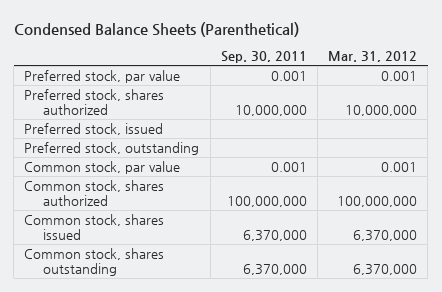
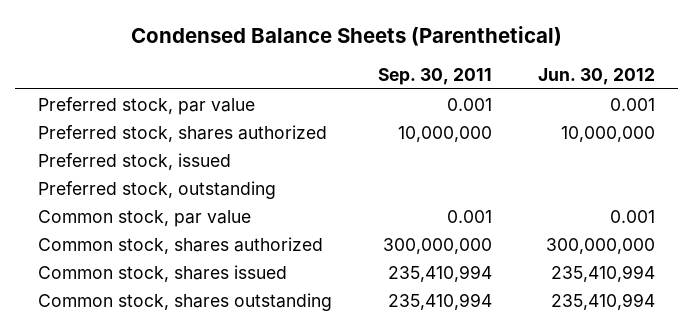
[328,51,418,63] Mar. 31, 2012 -> none
none -> [537,68,655,86] Jun. 30, 2012
[226,195,307,207] 100,000,000 -> [383,237,493,254] 300,000,000
[242,229,307,241] 6,370,000 -> [388,264,493,282] 235,410,994
[242,263,307,275] 6,370,000 -> [388,292,493,310] 235,410,994

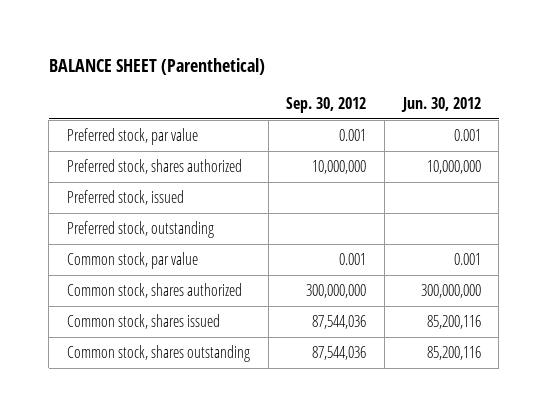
[130,25,562,46] Condensed Balance Sheets (Parenthetical) -> [48,58,265,76] BALANCE SHEET (Parenthetical)
[378,68,493,86] Sep. 30, 2011 -> none
none -> [286,96,367,113] Sep. 30, 2012
[550,264,655,282] 235,410,994 -> [426,314,481,329] 85,200,116
[550,292,655,310] 235,410,994 -> [426,345,481,360] 85,200,116

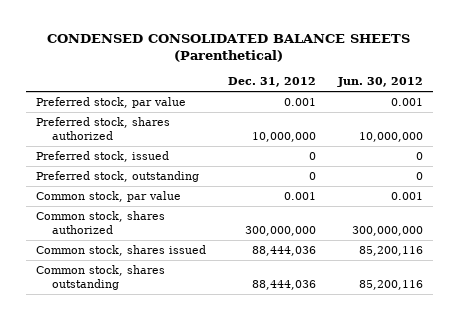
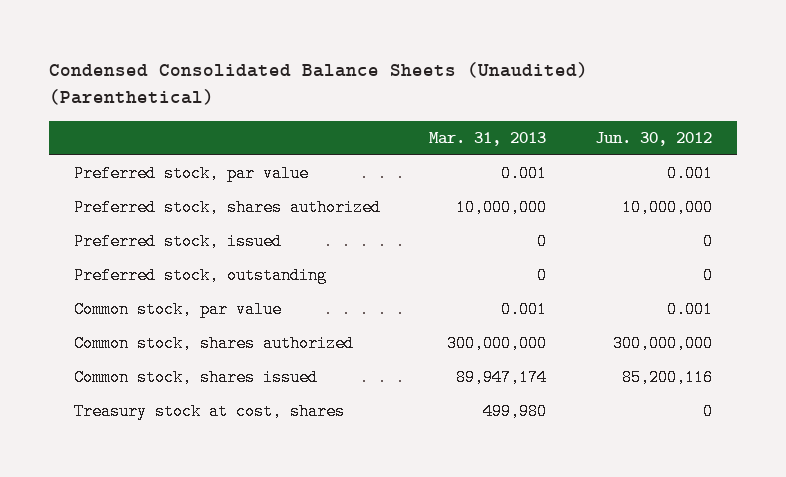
[47,33,411,63] CONDENSED CONSOLIDATED BALANCE SHEETS (Parenthetical) -> [49,62,589,106] Condensed Consolidated Balance Sheets (Unaudited) (Parenthetical)
[227,77,316,88] Dec. 31, 2012 -> none
none -> [428,132,546,147] Mar. 31, 2013
[36,265,166,290] Common stock, shares outstanding -> none
none -> [73,403,345,421] Treasury stock at cost, shares

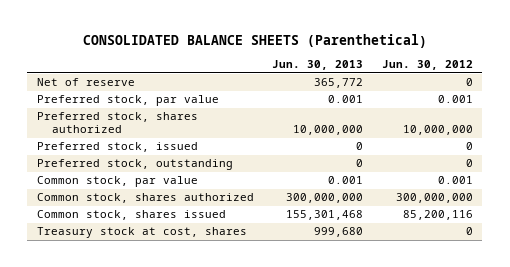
[49,62,589,106] Condensed Consolidated Balance Sheets (Unaudited) (Parenthetical) -> [82,33,427,48] CONSOLIDATED BALANCE SHEETS (Parenthetical)
[428,132,546,147] Mar. 31, 2013 -> none
none -> [272,60,364,71] Jun. 30, 2013
none -> [36,78,135,87] Net of reserve

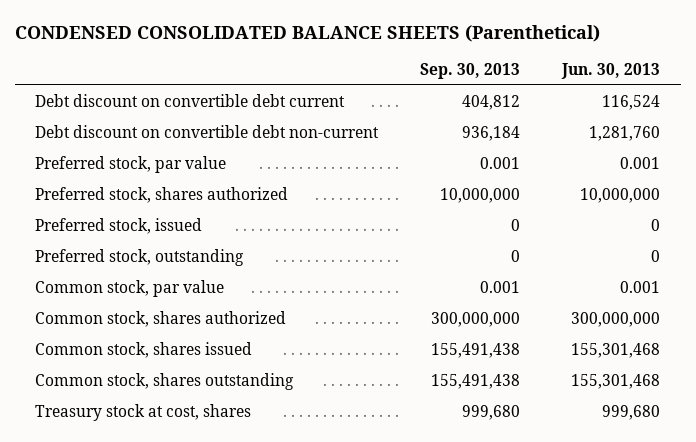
[82,33,427,48] CONSOLIDATED BALANCE SHEETS (Parenthetical) -> [14,24,600,42] CONDENSED CONSOLIDATED BALANCE SHEETS (Parenthetical)
[382,60,474,71] Jun. 30, 2012 -> none
none -> [420,62,521,79] Sep. 30, 2013
[36,78,135,87] Net of reserve -> none
none -> [35,93,346,107] Debt discount on convertible debt current
none -> [35,124,380,138] Debt discount on convertible debt non-current
none -> [35,372,295,390] Common stock, shares outstanding

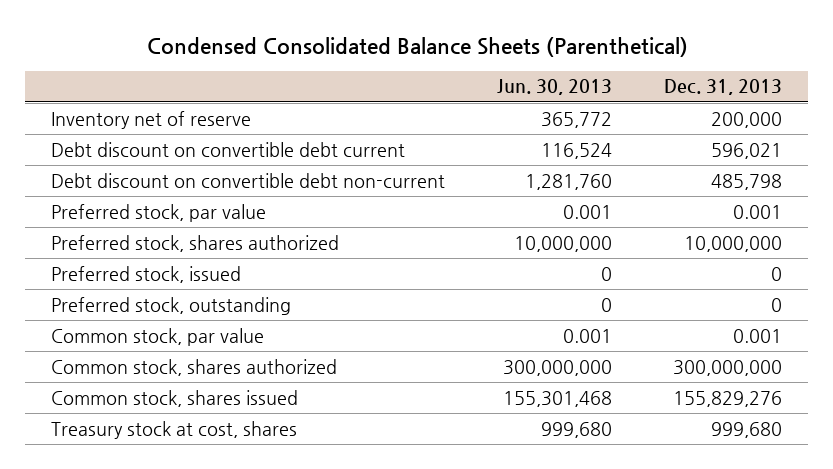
[14,24,600,42] CONDENSED CONSOLIDATED BALANCE SHEETS (Parenthetical) -> [146,36,688,57] Condensed Consolidated Balance Sheets (Parenthetical)
[420,62,521,79] Sep. 30, 2013 -> none
none -> [664,79,783,96] Dec. 31, 2013
none -> [50,110,251,129] Inventory net of reserve
[35,372,295,390] Common stock, shares outstanding -> none

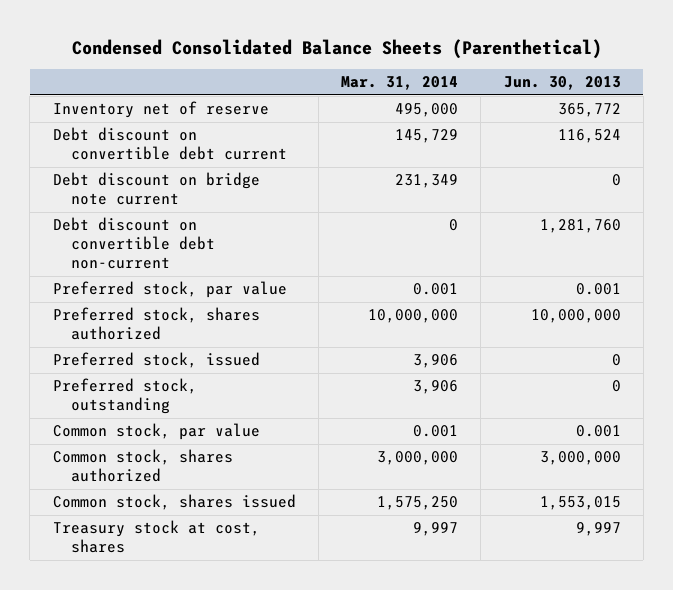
[664,79,783,96] Dec. 31, 2013 -> none
none -> [341,76,459,91] Mar. 31, 2014
none -> [52,172,260,206] Debt discount on bridge note current
[503,359,613,376] 300,000,000 -> [539,451,621,466] 3,000,000
[503,390,613,407] 155,301,468 -> [539,496,621,511] 1,553,015
[541,421,613,438] 999,680 -> [575,522,621,537] 9,997

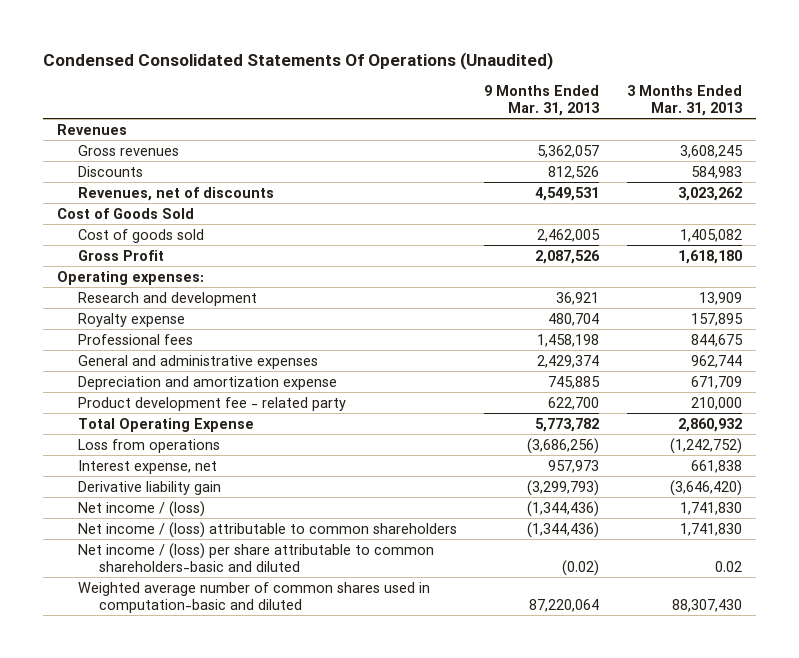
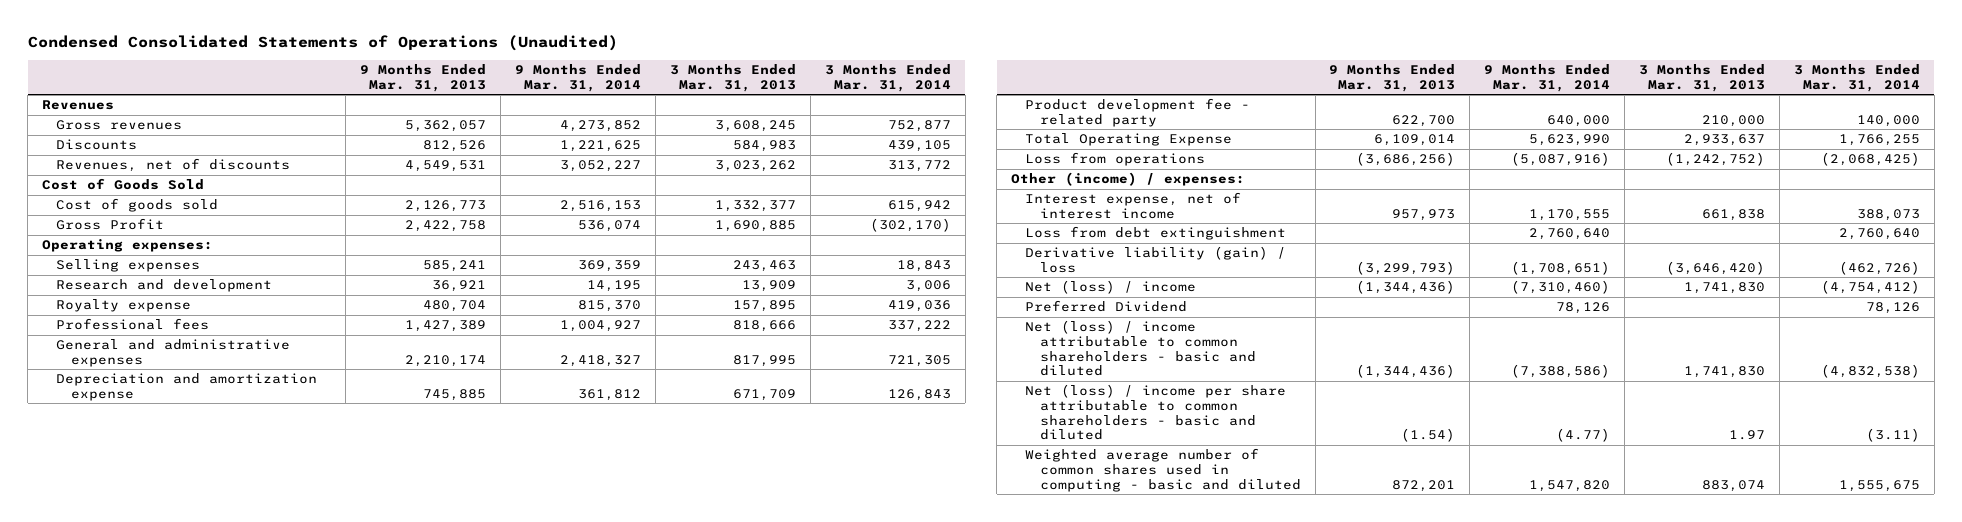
[43,51,554,70] Condensed Consolidated Statements Of Operations (Unaudited) -> [27,35,618,52] Condensed Consolidated Statements of Operations (Unaudited)
none -> [515,64,642,92] 9 Months Ended Mar. 31, 2014
none -> [824,64,951,92] 3 Months Ended Mar. 31, 2014
[537,228,601,242] 2,462,005 -> [405,200,487,213] 2,126,773
[679,228,742,242] 1,405,082 -> [714,200,796,213] 1,332,377
[535,249,601,264] 2,087,526 -> [405,220,487,233] 2,422,758
[677,249,742,264] 1,618,180 -> [714,220,796,233] 1,690,885
none -> [56,259,201,273] Selling expenses
[537,333,600,347] 1,458,198 -> [405,320,487,333] 1,427,389
[690,333,743,347] 844,675 -> [732,320,796,333] 818,666
[537,354,600,368] 2,429,374 -> [405,355,487,368] 2,210,174
[690,354,742,368] 962,744 -> [732,355,796,368] 817,995
[535,417,600,432] 5,773,782 -> [1374,134,1456,147] 6,109,014
[677,417,742,432] 2,860,932 -> [1683,134,1765,147] 2,933,637
none -> [1011,172,1246,187] Other (income) / expenses:
[77,459,217,474] Interest expense, net -> [1025,192,1242,220] Interest expense, net of interest income
none -> [1025,226,1287,241] Loss from debt extinguishment
[77,480,221,495] Derivative liability gain -> [1025,246,1287,274] Derivative liability (gain) / loss
[77,500,205,517] Net income / (loss) -> [1025,280,1197,295] Net (loss) / income
none -> [1025,300,1188,313] Preferred Dividend
[77,521,457,538] Net income / (loss) attributable to common shareholders -> [1025,320,1256,377] Net (loss) / income attributable to common shareholders - basic and diluted
[77,542,434,572] Net income / (loss) per share attributable to common shareholders-basic and diluted -> [1025,384,1287,441] Net (loss) / income per share attributable to common shareholders - basic and diluted
[562,559,600,576] (0.02) -> [1401,428,1456,443] (1.54)
[714,560,742,572] 0.02 -> [1728,430,1765,441] 1.97
[77,581,430,613] Weighted average number of common shares used in computation-basic and diluted -> [1025,448,1301,492] Weighted average number of common shares used in computing - basic and diluted
[529,598,600,612] 87,220,064 -> [1392,479,1456,492] 872,201
[671,598,742,612] 88,307,430 -> [1701,479,1765,492] 883,074

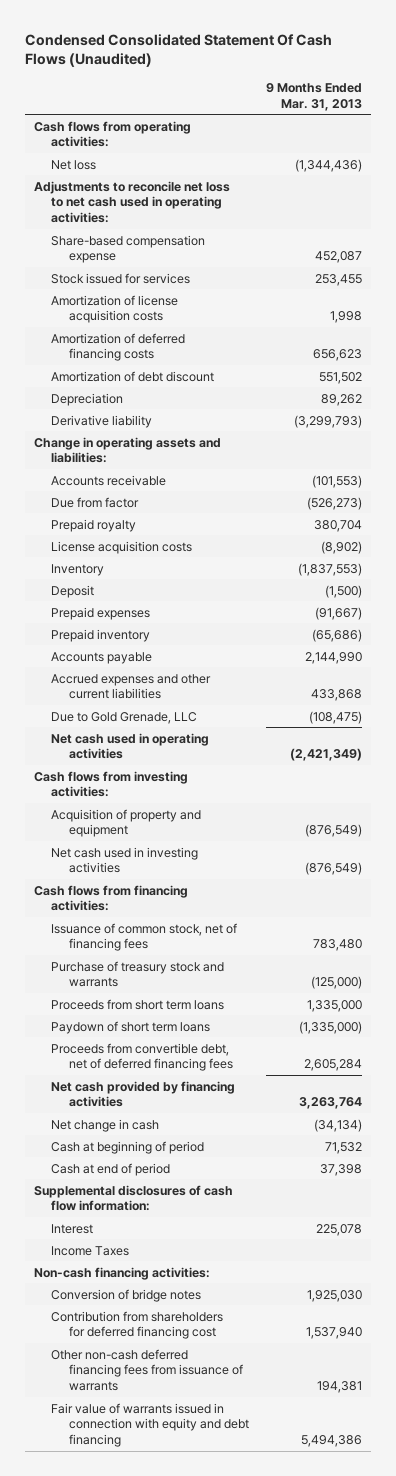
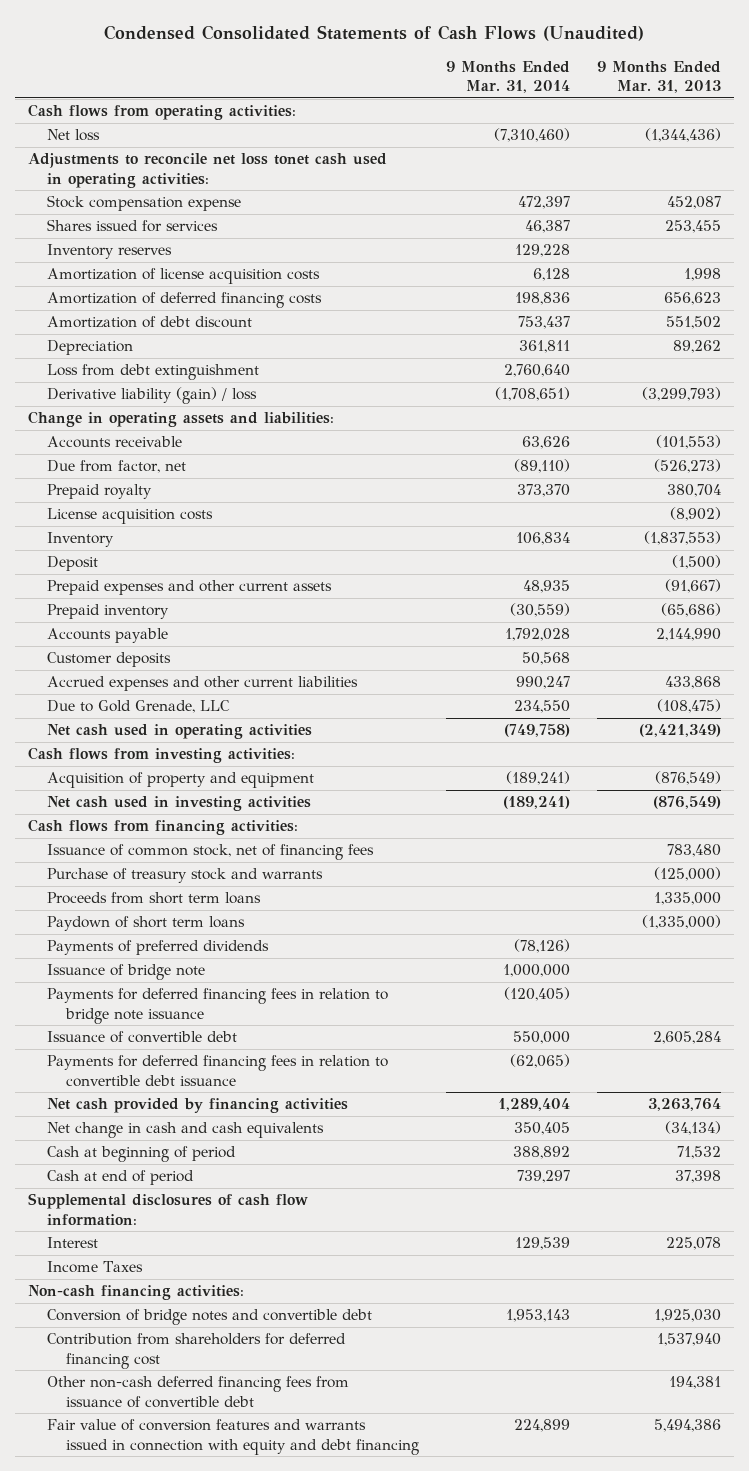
[25,33,333,67] Condensed Consolidated Statement Of Cash Flows (Unaudited) -> [104,24,645,41] Condensed Consolidated Statements of Cash Flows (Unaudited)
none -> [445,60,570,94] 9 Months Ended Mar. 31, 2014
[33,180,230,223] Adjustments to reconcile net loss to net cash used in operating activities: -> [27,153,387,188] Adjustments to reconcile net loss tonet cash used in operating activities:
[51,234,206,264] Share-based compensation expense -> [47,195,242,212] Stock compensation expense
[51,272,191,284] Stock issued for services -> [47,219,219,233] Shares issued for services
none -> [47,244,173,260] Inventory reserves
none -> [47,364,260,381] Loss from debt extinguishment
[51,414,153,428] Derivative liability -> [47,387,258,405] Derivative liability (gain) / loss
[51,496,140,508] Due from factor -> [47,460,187,474] Due from factor, net
[51,606,151,620] Prepaid expenses -> [47,580,333,596] Prepaid expenses and other current assets
none -> [47,652,172,668] Customer deposits
none -> [47,940,270,956] Payments of preferred dividends
none -> [47,964,206,981] Issuance of bridge note
none -> [47,988,389,1024] Payments for deferred financing fees in relation to bridge note issuance
[51,1042,234,1072] Proceeds from convertible debt, net of deferred financing fees -> [47,1031,238,1044] Issuance of convertible debt
none -> [47,1055,389,1087] Payments for deferred financing fees in relation to convertible debt issuance
[51,1118,160,1132] Net change in cash -> [47,1122,325,1139] Net change in cash and cash equivalents
[51,1288,202,1302] Conversion of bridge notes -> [47,1309,373,1326] Conversion of bridge notes and convertible debt
[51,1348,244,1391] Other non-cash deferred financing fees from issuance of warrants -> [47,1376,350,1408] Other non-cash deferred financing fees from issuance of convertible debt
[51,1402,250,1447] Fair value of warrants issued in connection with equity and debt financing -> [47,1419,420,1455] Fair value of conversion features and warrants issued in connection with equity and debt financing

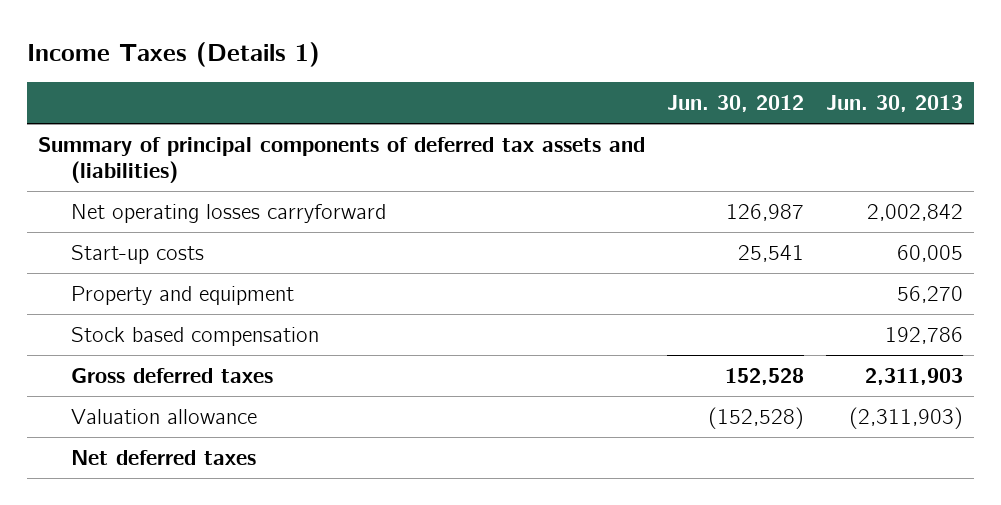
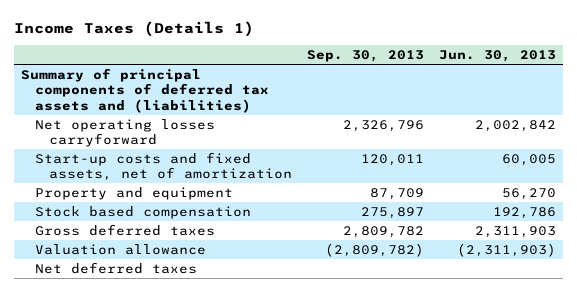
[666,95,804,113] Jun. 30, 2012 -> none
none -> [306,49,424,62] Sep. 30, 2013
[70,245,204,265] Start-up costs -> [35,151,292,182] Start-up costs and fixed assets, net of amortization

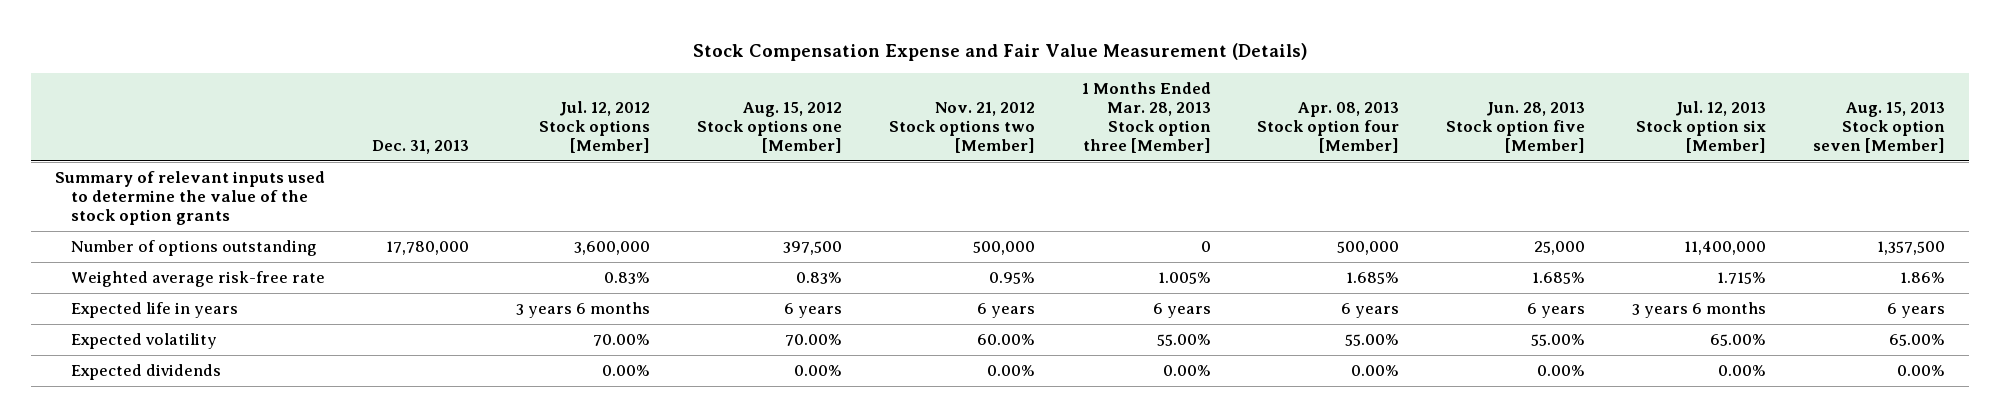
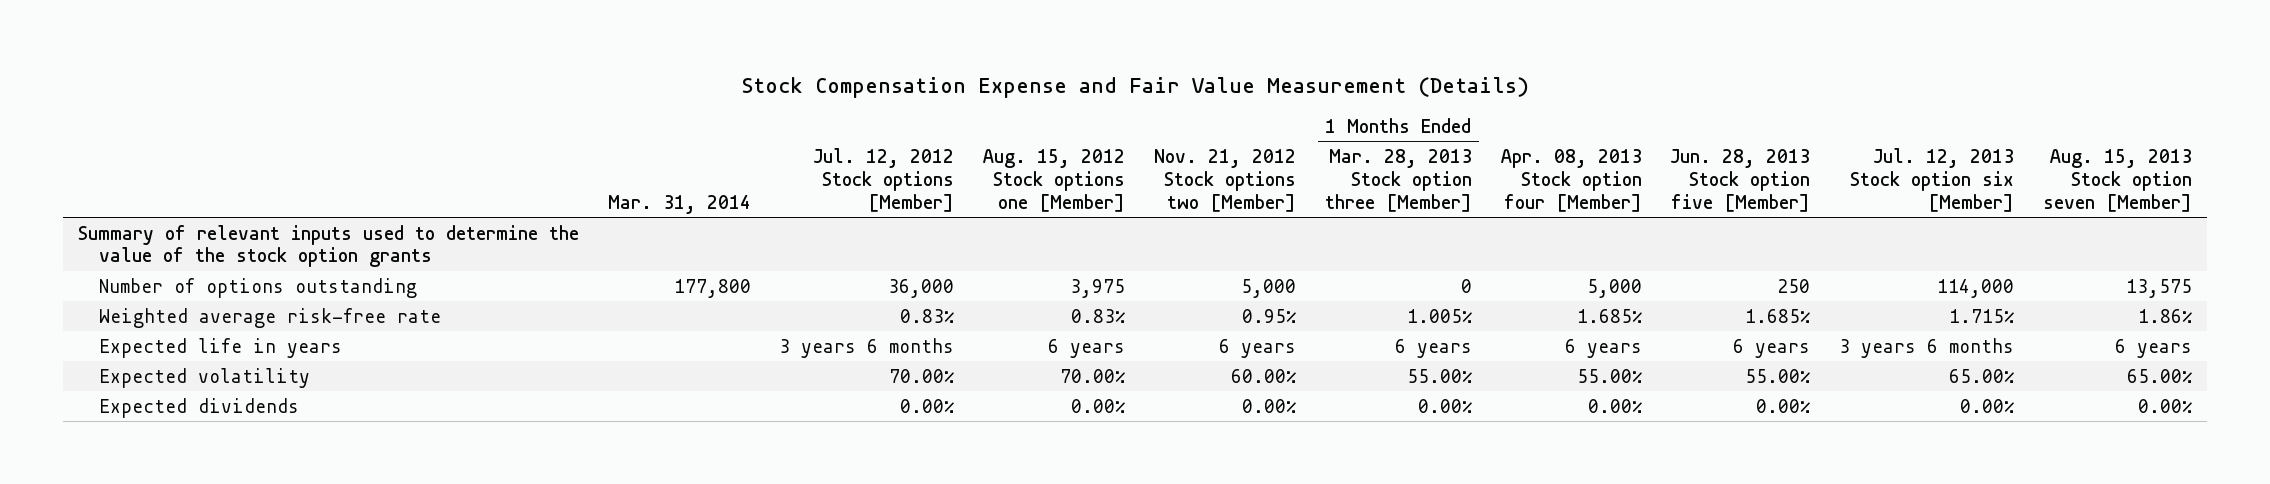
[371,140,469,155] Dec. 31, 2013 -> none
none -> [607,194,751,214] Mar. 31, 2014
[573,241,650,256] 3,600,000 -> [888,278,955,298] 36,000
[782,241,842,256] 397,500 -> [1070,278,1126,298] 3,975
[972,241,1035,256] 500,000 -> [1241,278,1297,298] 5,000
[1337,241,1400,256] 500,000 -> [1586,278,1642,298] 5,000
[1534,241,1586,256] 25,000 -> [1777,278,1811,293] 250
[1684,241,1767,256] 11,400,000 -> [1937,278,2015,298] 114,000
[1877,241,1946,256] 1,357,500 -> [2126,278,2193,298] 13,575

